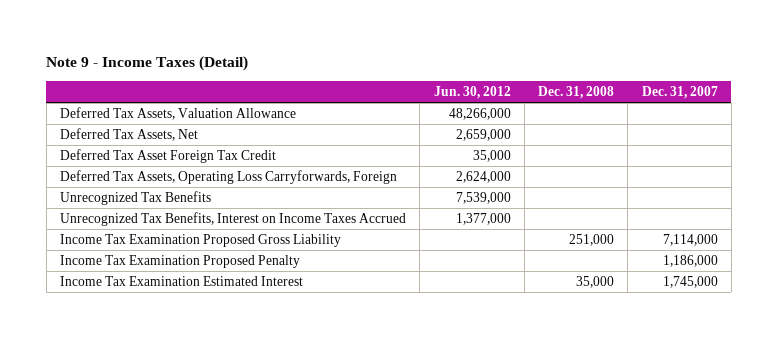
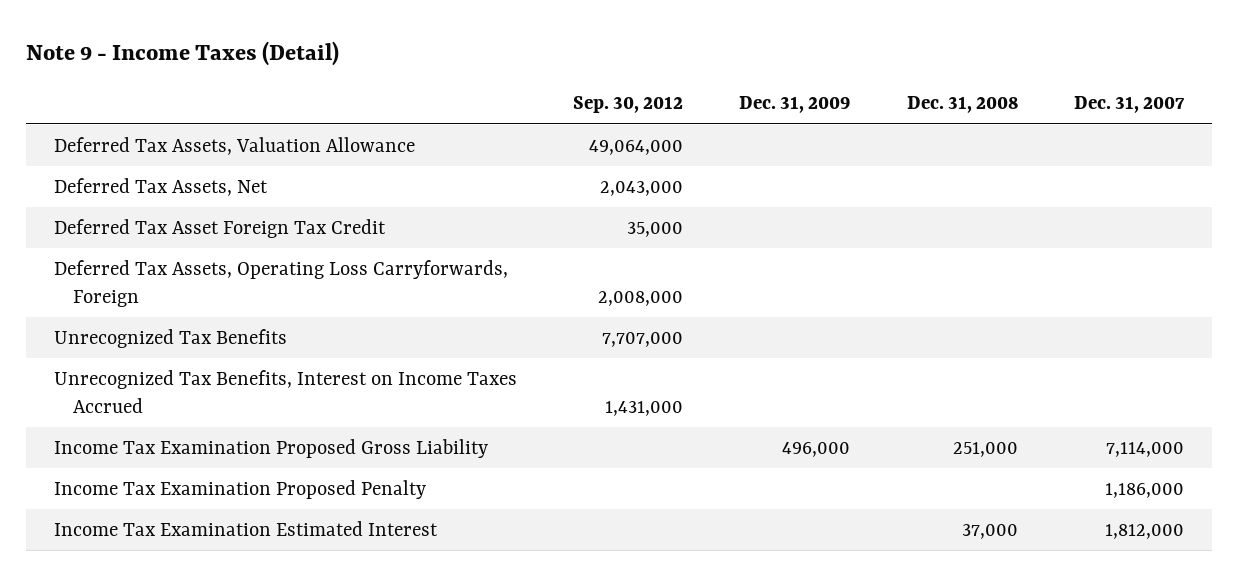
[433,85,511,99] Jun. 30, 2012 -> none
none -> [573,96,684,114] Sep. 30, 2012
none -> [739,96,851,114] Dec. 31, 2009
[576,276,615,289] 35,000 -> [961,523,1018,539] 37,000
[662,276,718,289] 1,745,000 -> [1104,523,1184,539] 1,812,000

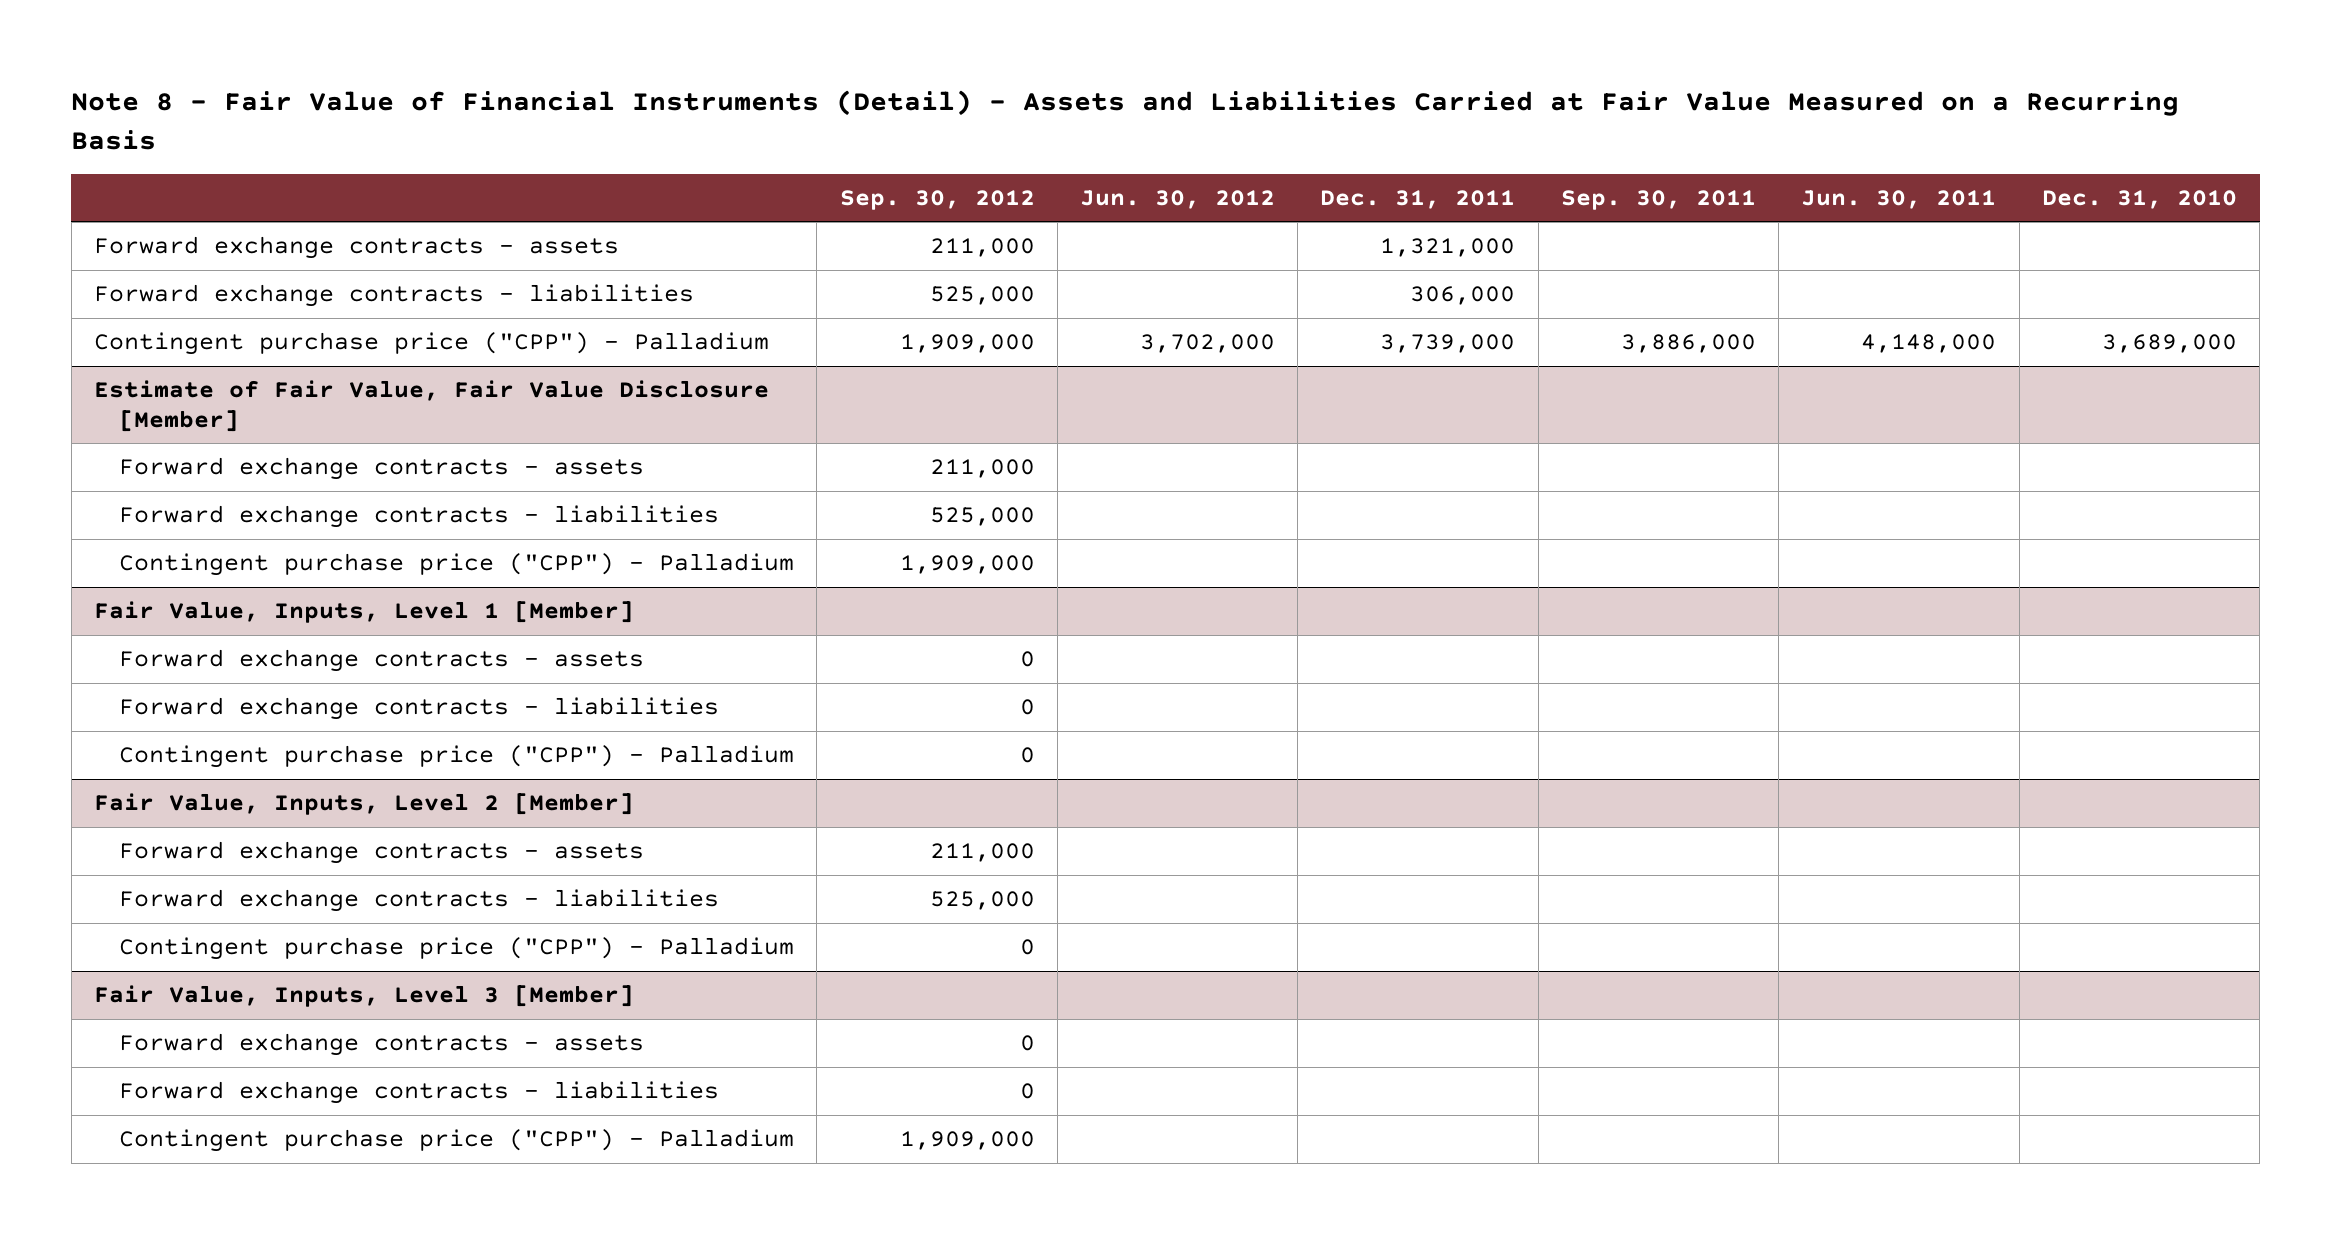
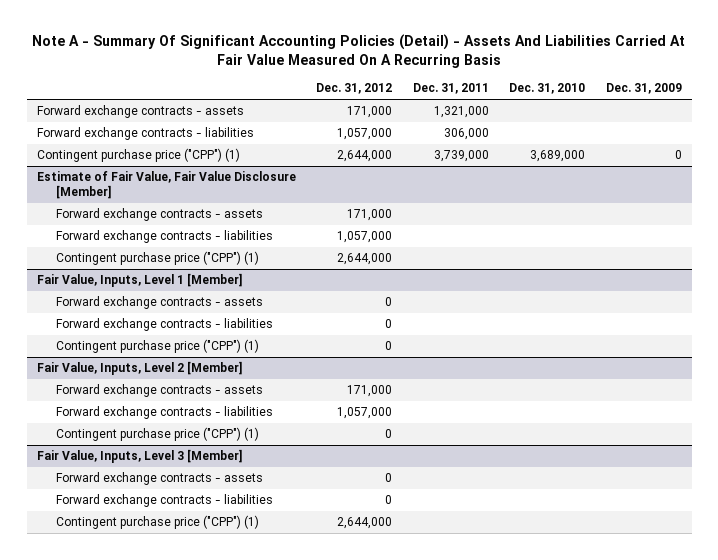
[71,90,2180,150] Note 8 - Fair Value of Financial Instruments (Detail) - Assets and Liabilities Carried at Fair Value Measured on a Recurring Basis -> [32,33,686,68] Note A - Summary Of Significant Accounting Policies (Detail) - Assets And Liabilities Carried At Fair Value Measured On A Recurring Basis
[839,189,1035,210] Sep. 30, 2012 -> none
[1080,189,1276,209] Jun. 30, 2012 -> none
[1560,189,1756,210] Sep. 30, 2011 -> none
[1801,189,1997,209] Jun. 30, 2011 -> none
none -> [316,83,393,95] Dec. 31, 2012
none -> [605,83,682,95] Dec. 31, 2009
[94,332,770,356] Contingent purchase price ("CPP") - Palladium -> [36,148,240,163] Contingent purchase price ("CPP") (1)
[119,553,795,577] Contingent purchase price ("CPP") - Palladium -> [56,251,260,266] Contingent purchase price ("CPP") (1)
[119,745,795,769] Contingent purchase price ("CPP") - Palladium -> [56,339,260,354] Contingent purchase price ("CPP") (1)
[119,937,795,961] Contingent purchase price ("CPP") - Palladium -> [56,427,260,442] Contingent purchase price ("CPP") (1)
[119,1129,795,1153] Contingent purchase price ("CPP") - Palladium -> [56,515,260,530] Contingent purchase price ("CPP") (1)

